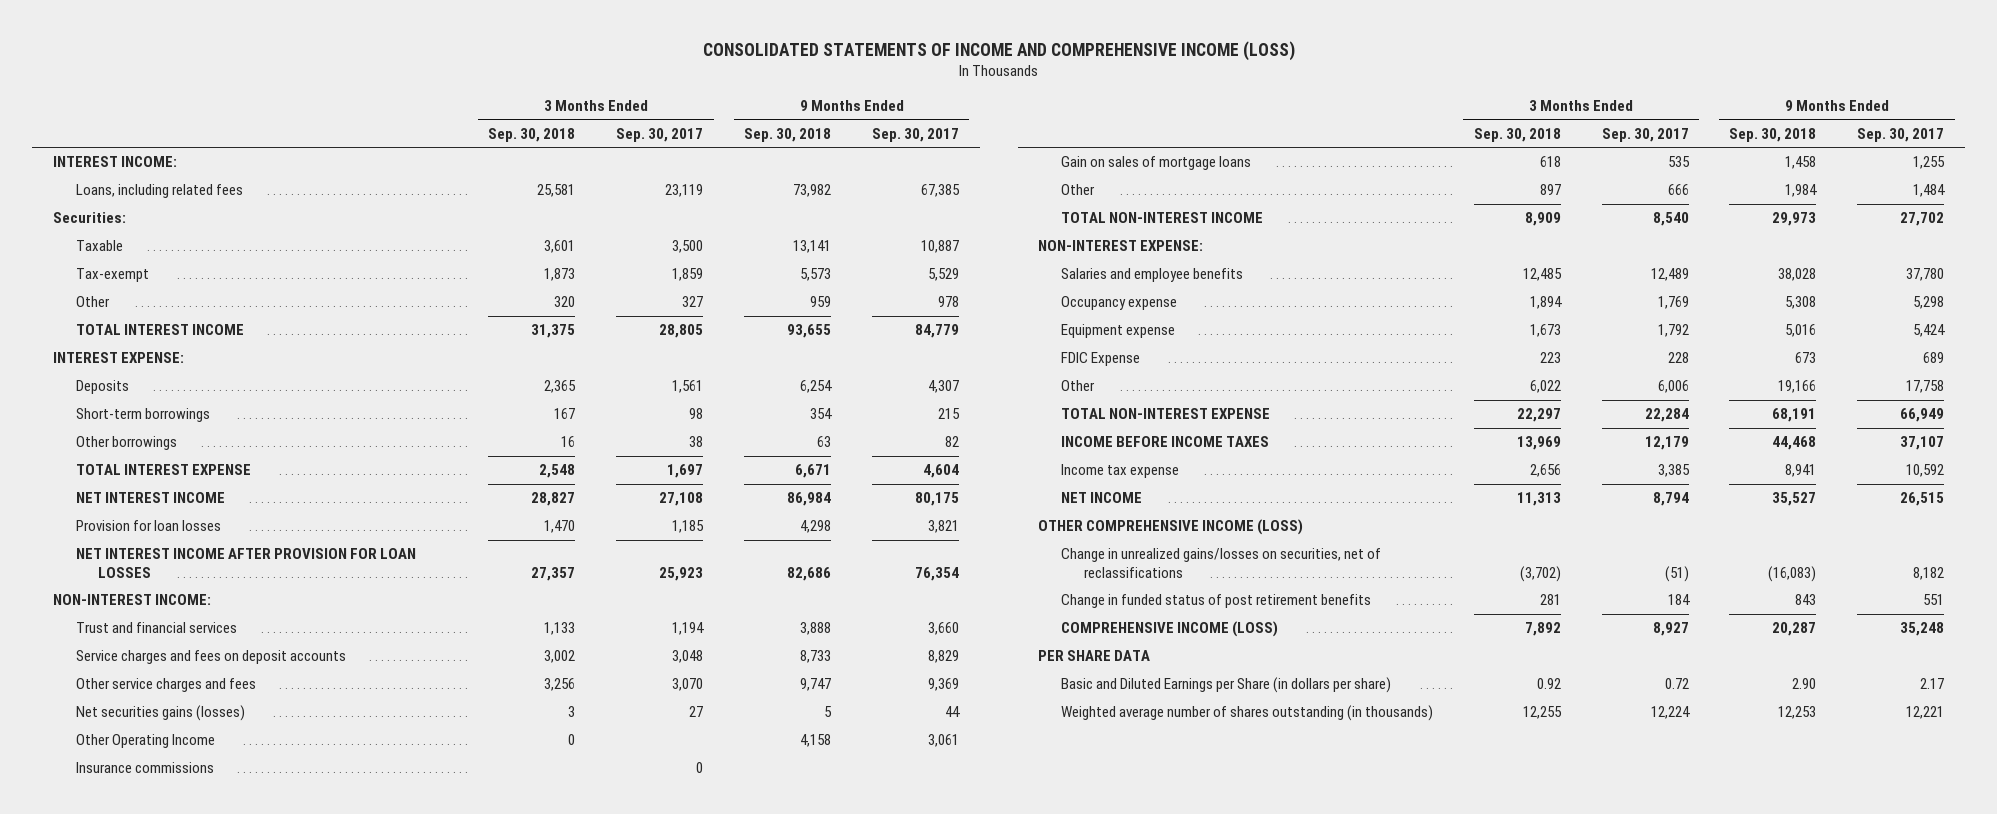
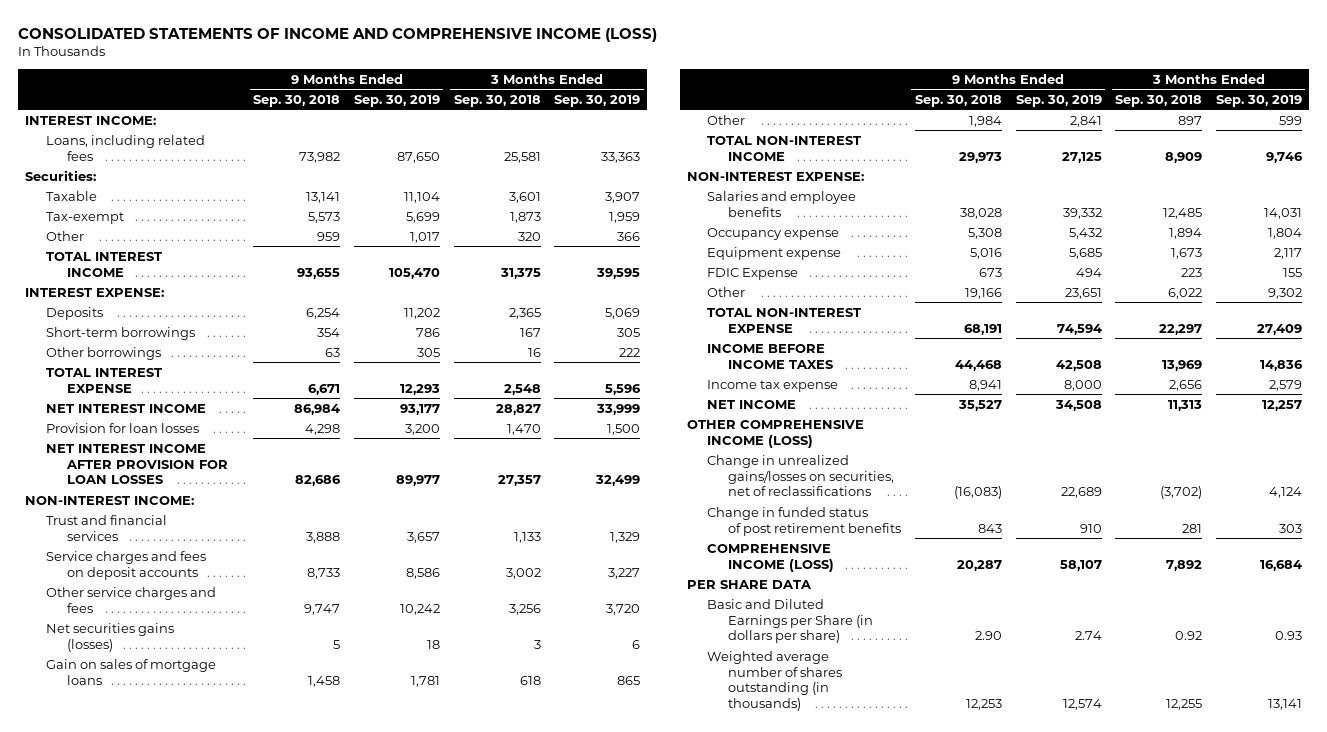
[616,127,704,142] Sep. 30, 2017 -> none
[872,127,960,142] Sep. 30, 2017 -> none
none -> [354,94,441,107] Sep. 30, 2019
none -> [554,94,641,107] Sep. 30, 2019
[75,734,215,749] Other Operating Income -> none
[75,762,214,774] Insurance commissions -> none

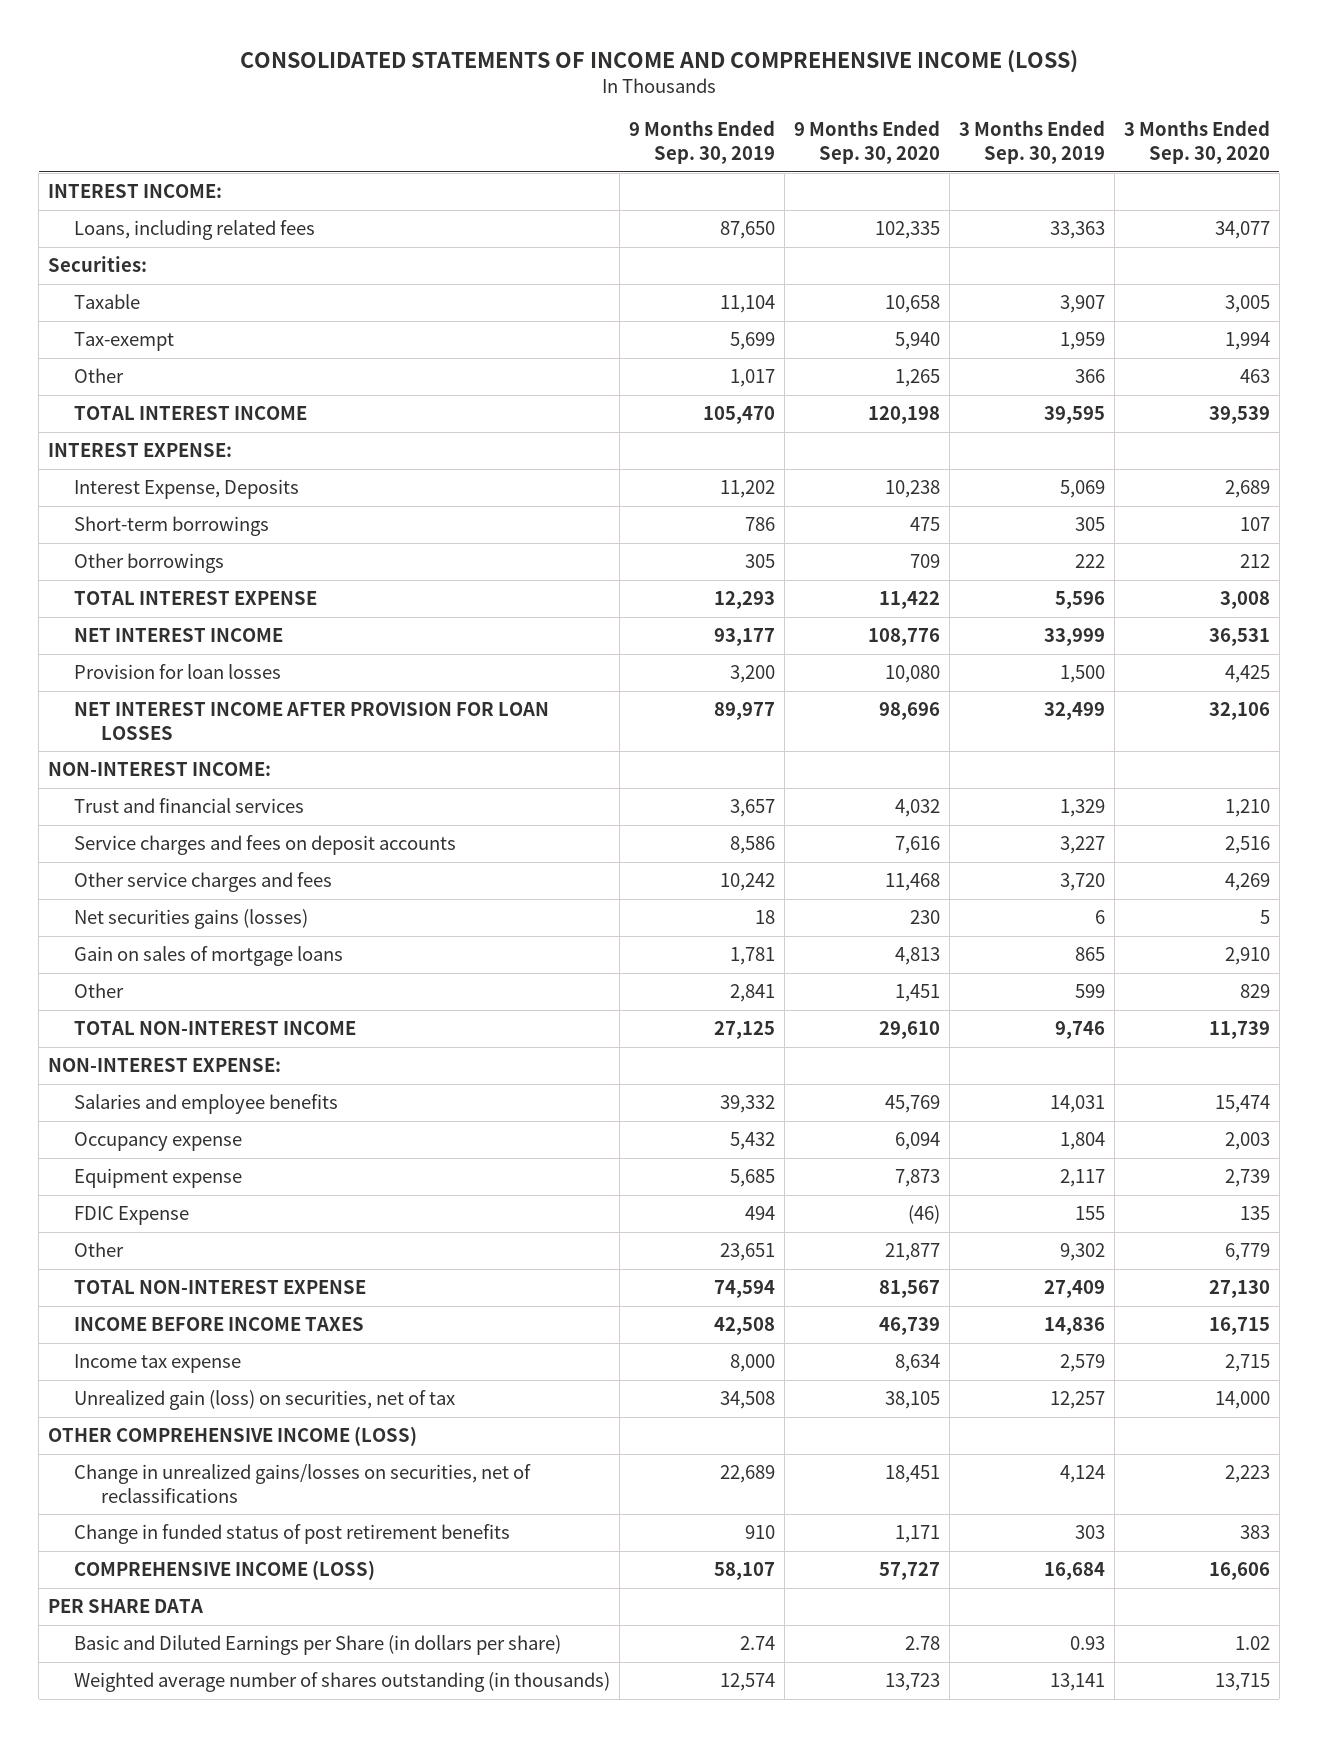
[253,94,341,107] Sep. 30, 2018 -> none
[453,94,541,107] Sep. 30, 2018 -> none
none -> [794,120,941,165] 9 Months Ended Sep. 30, 2020
none -> [1123,120,1270,165] 3 Months Ended Sep. 30, 2020
[45,306,103,320] Deposits -> [74,479,300,500] Interest Expense, Deposits
[707,399,797,409] NET INCOME -> [74,1390,456,1411] Unrealized gain (loss) on securities, net of tax

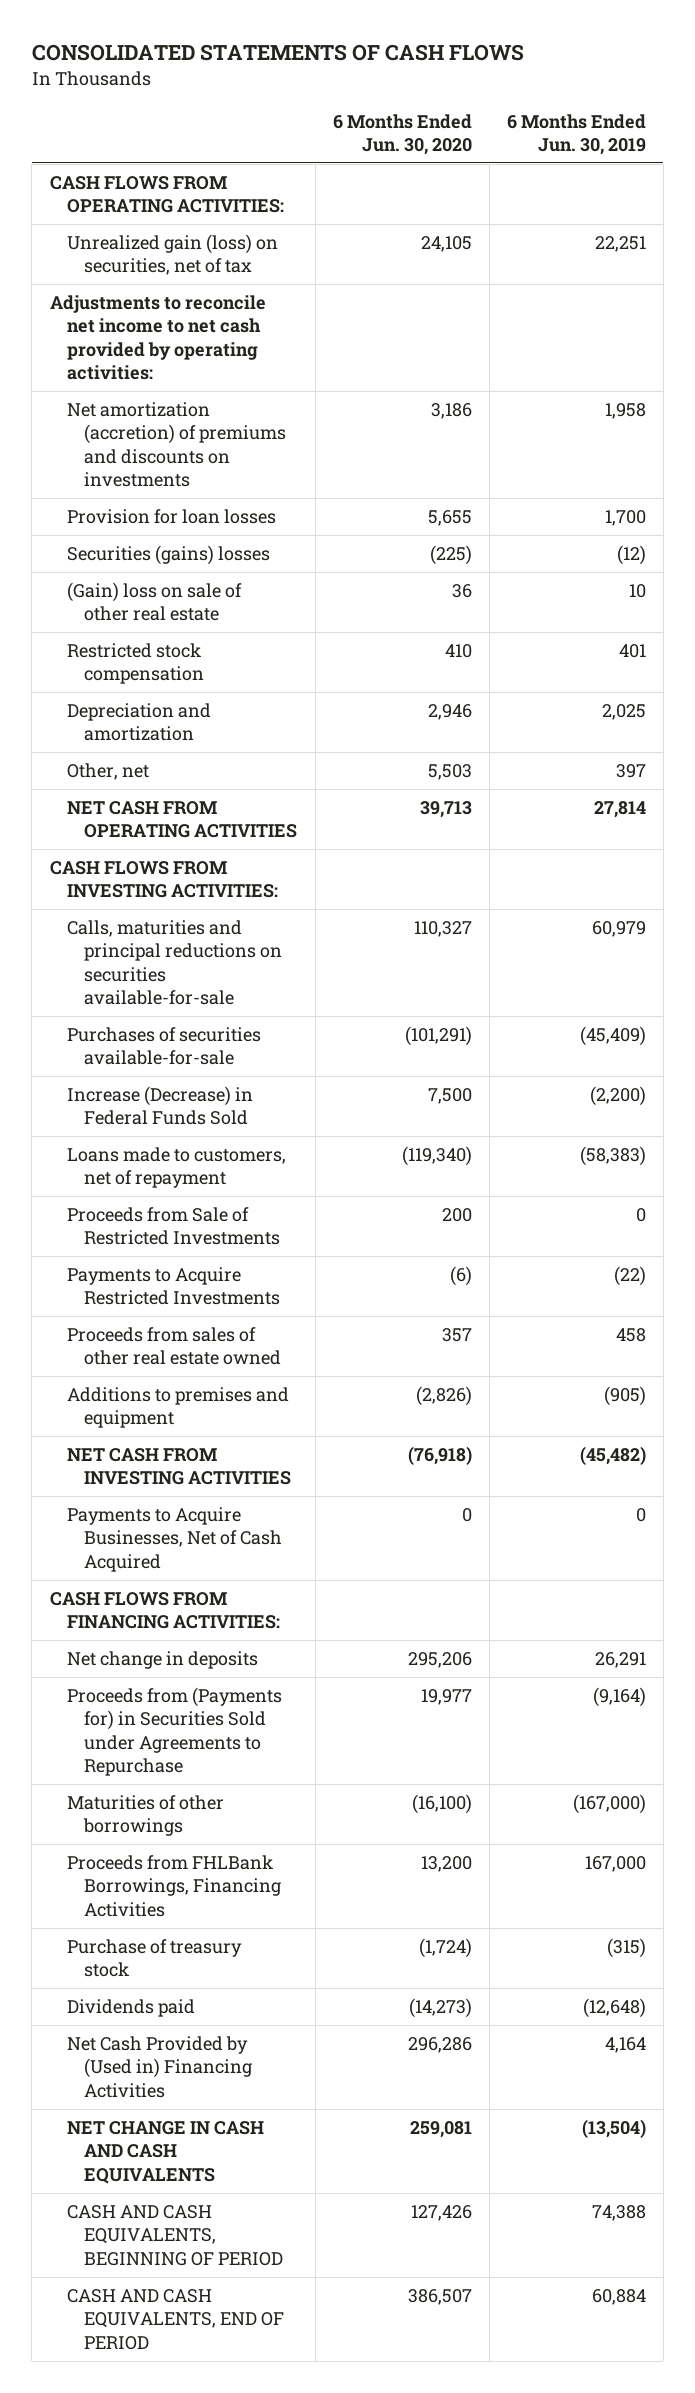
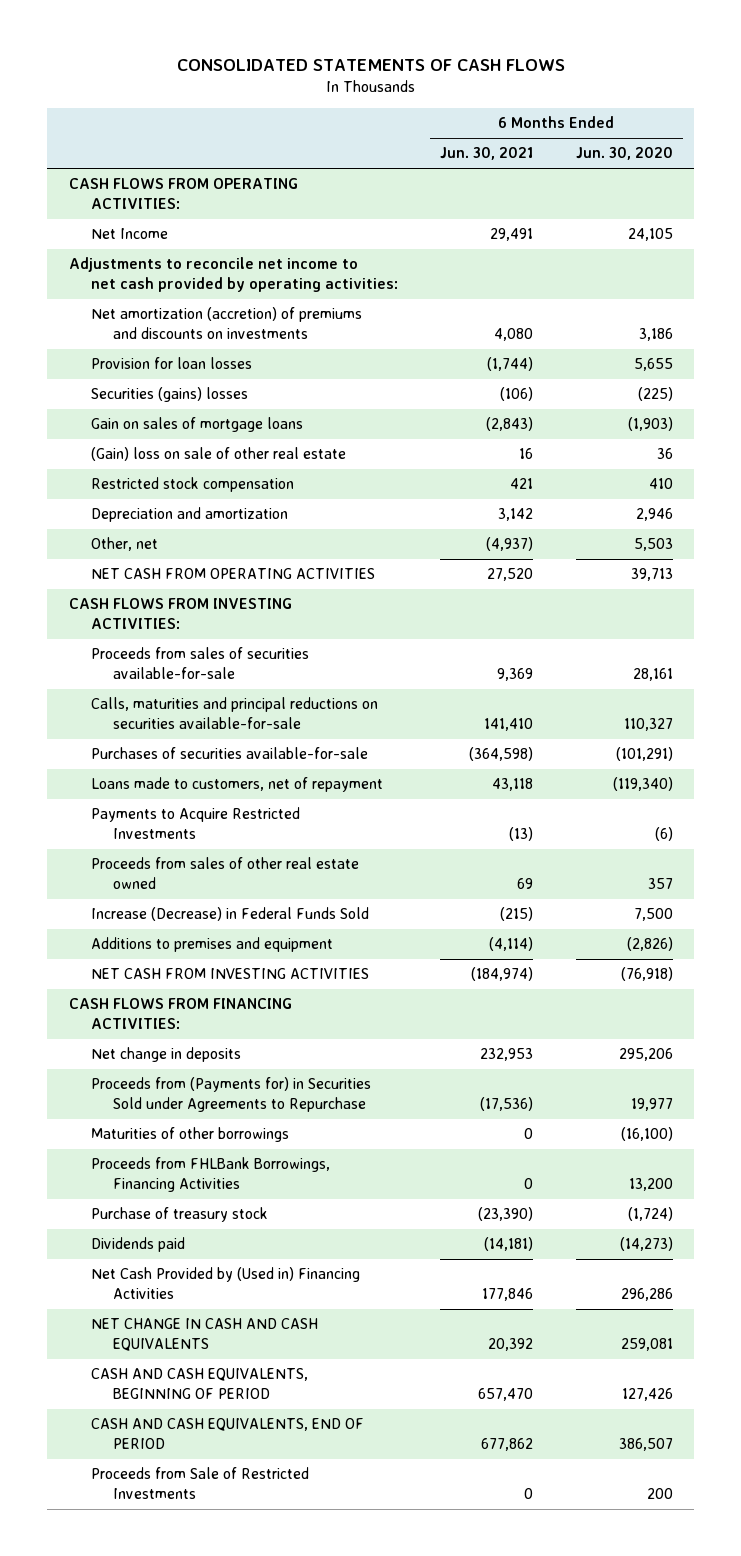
[506,113,646,155] 6 Months Ended Jun. 30, 2019 -> none
none -> [440,147,534,161] Jun. 30, 2021
[66,233,278,276] Unrealized gain (loss) on securities, net of tax -> [90,228,168,240] Net Income
none -> [90,417,303,433] Gain on sales of mortgage loans
none -> [90,647,309,680] Proceeds from sales of securities available-for-sale
[66,1085,253,1126] Increase (Decrease) in Federal Funds Sold -> [90,907,369,922] Increase (Decrease) in Federal Funds Sold
[66,1506,283,1572] Payments to Acquire Businesses, Net of Cash Acquired -> none
[66,1206,281,1246] Proceeds from Sale of Restricted Investments -> [90,1467,309,1500] Proceeds from Sale of Restricted Investments

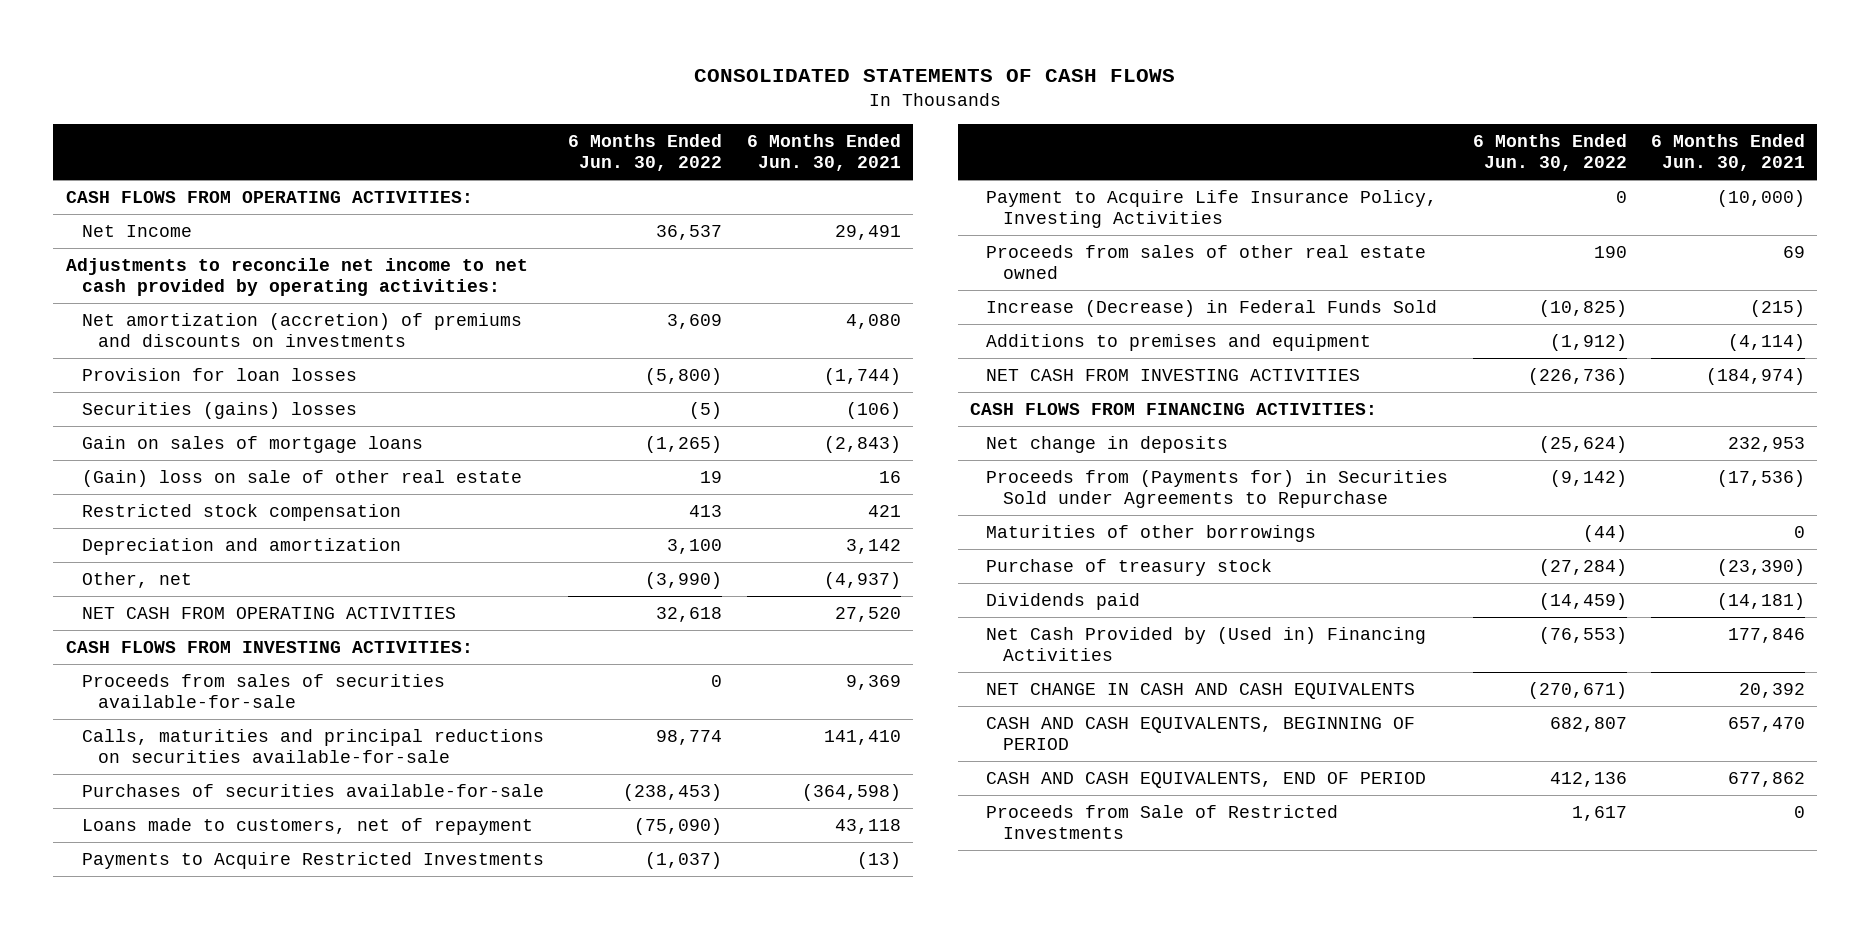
[575,147,673,161] Jun. 30, 2020 -> none
none -> [568,133,723,171] 6 Months Ended Jun. 30, 2022
none -> [986,190,1438,229] Payment to Acquire Life Insurance Policy, Investing Activities
[90,1157,330,1193] Proceeds from FHLBank Borrowings, Financing Activities -> none

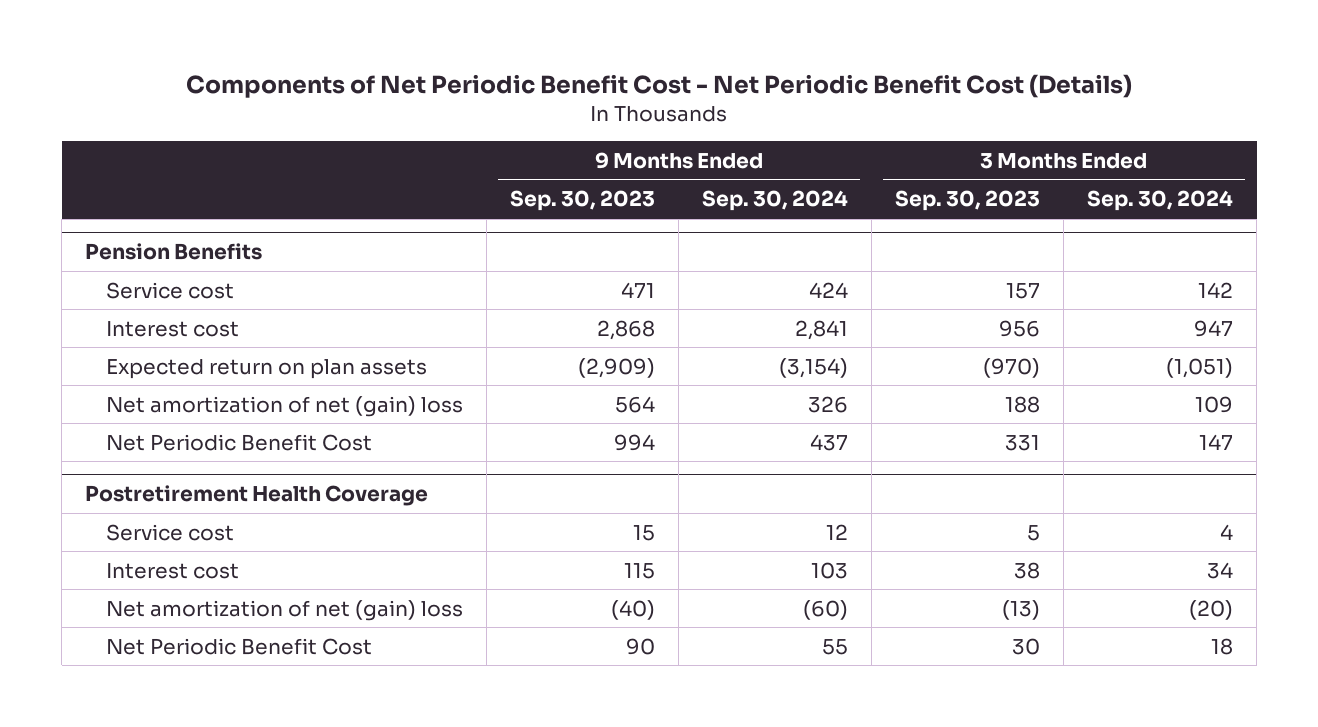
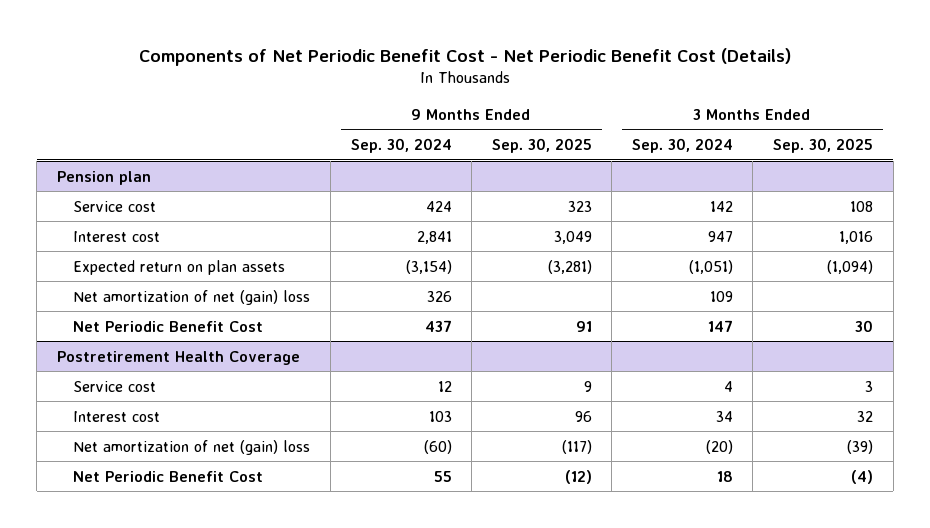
[510,190,656,212] Sep. 30, 2023 -> none
[895,190,1041,212] Sep. 30, 2023 -> none
none -> [491,138,592,154] Sep. 30, 2025
none -> [772,138,873,154] Sep. 30, 2025
[85,242,263,260] Pension Benefits -> [56,170,151,185] Pension plan

